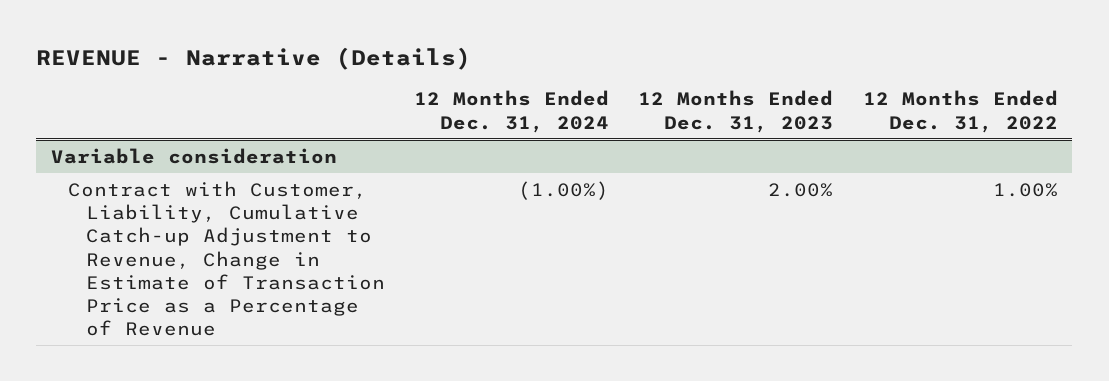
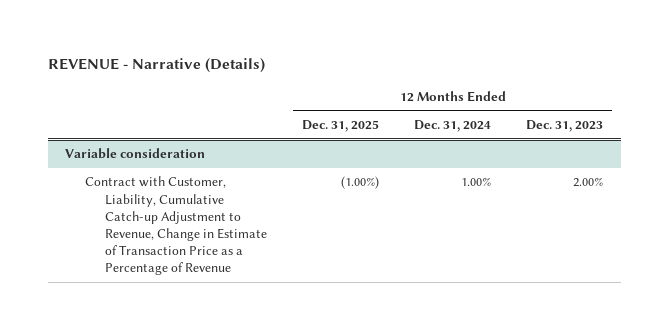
[862,90,1058,133] 12 Months Ended Dec. 31, 2022 -> none
none -> [301,120,379,133] Dec. 31, 2025
[518,180,610,200] (1.00%) -> [461,177,492,187] 1.00%

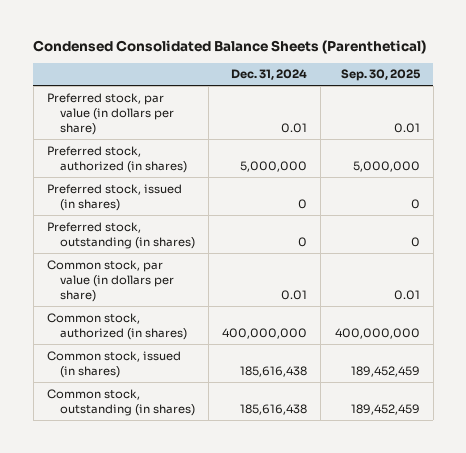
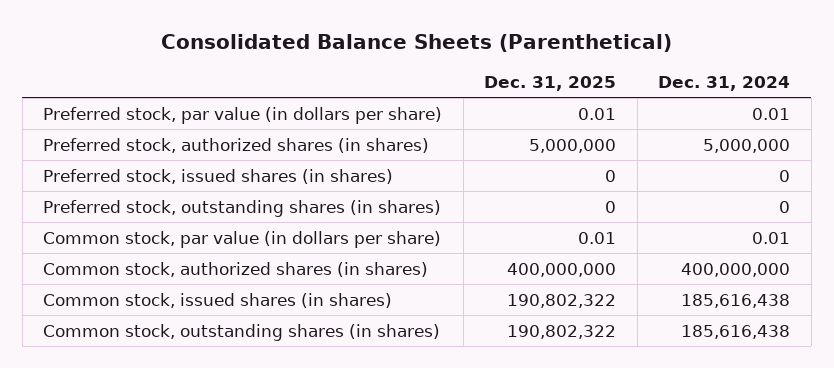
[33,40,427,55] Condensed Consolidated Balance Sheets (Parenthetical) -> [160,33,672,52] Consolidated Balance Sheets (Parenthetical)
[340,69,421,82] Sep. 30, 2025 -> none
none -> [484,75,617,91] Dec. 31, 2025
[46,145,187,173] Preferred stock, authorized (in shares) -> [43,137,430,153] Preferred stock, authorized shares (in shares)
[46,183,182,211] Preferred stock, issued (in shares) -> [43,168,394,184] Preferred stock, issued shares (in shares)
[46,221,195,249] Preferred stock, outstanding (in shares) -> [43,199,442,217] Preferred stock, outstanding shares (in shares)
[46,312,187,340] Common stock, authorized (in shares) -> [43,261,429,277] Common stock, authorized shares (in shares)
[46,350,181,378] Common stock, issued (in shares) -> [43,292,393,308] Common stock, issued shares (in shares)
[46,388,195,416] Common stock, outstanding (in shares) -> [43,323,441,341] Common stock, outstanding shares (in shares)

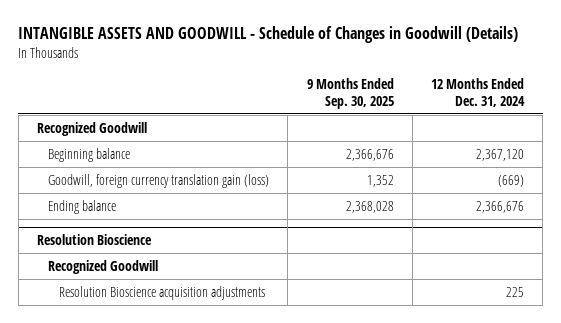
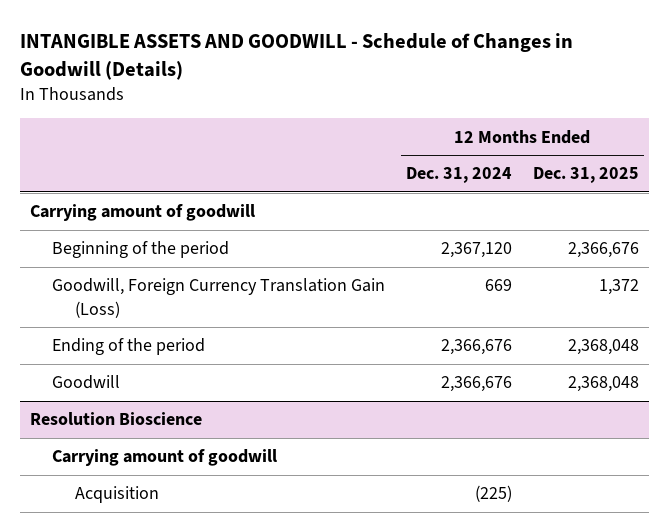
[306,77,394,109] 9 Months Ended Sep. 30, 2025 -> none
none -> [532,167,639,184] Dec. 31, 2025
[37,121,148,136] Recognized Goodwill -> [30,204,256,222] Carrying amount of goodwill
[48,147,131,162] Beginning balance -> [52,241,230,259] Beginning of the period
[48,173,270,188] Goodwill, foreign currency translation gain (loss) -> [52,278,386,318] Goodwill, Foreign Currency Translation Gain (Loss)
[497,174,524,187] (669) -> [485,279,513,292] 669
[48,199,117,214] Ending balance -> [52,338,206,356] Ending of the period
none -> [52,375,121,390] Goodwill
[48,259,159,274] Recognized Goodwill -> [52,449,278,467] Carrying amount of goodwill
[59,285,266,300] Resolution Bioscience acquisition adjustments -> [74,486,159,504] Acquisition
[505,286,524,297] 225 -> [475,485,513,503] (225)

